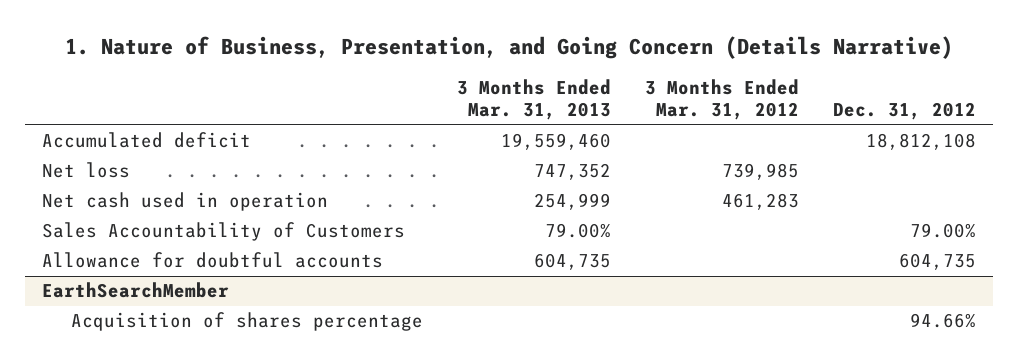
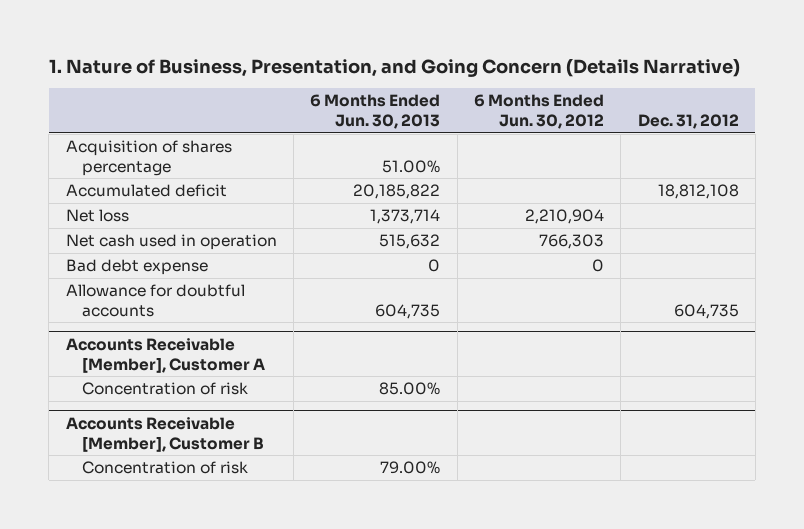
[456,79,611,121] 3 Months Ended Mar. 31, 2013 -> none
[644,79,799,121] 3 Months Ended Mar. 31, 2012 -> none
none -> [310,94,441,130] 6 Months Ended Jun. 30, 2013
none -> [473,94,604,130] 6 Months Ended Jun. 30, 2012
none -> [65,139,232,176] Acquisition of shares percentage
[42,222,406,242] Sales Accountability of Customers -> none
none -> [65,258,208,275] Bad debt expense
[42,282,230,299] EarthSearchMember -> none
[71,312,424,332] Acquisition of shares percentage -> none
none -> [65,337,265,373] Accounts Receivable [Member], Customer A
none -> [81,381,248,395] Concentration of risk
none -> [65,416,264,452] Accounts Receivable [Member], Customer B
none -> [81,460,248,474] Concentration of risk

